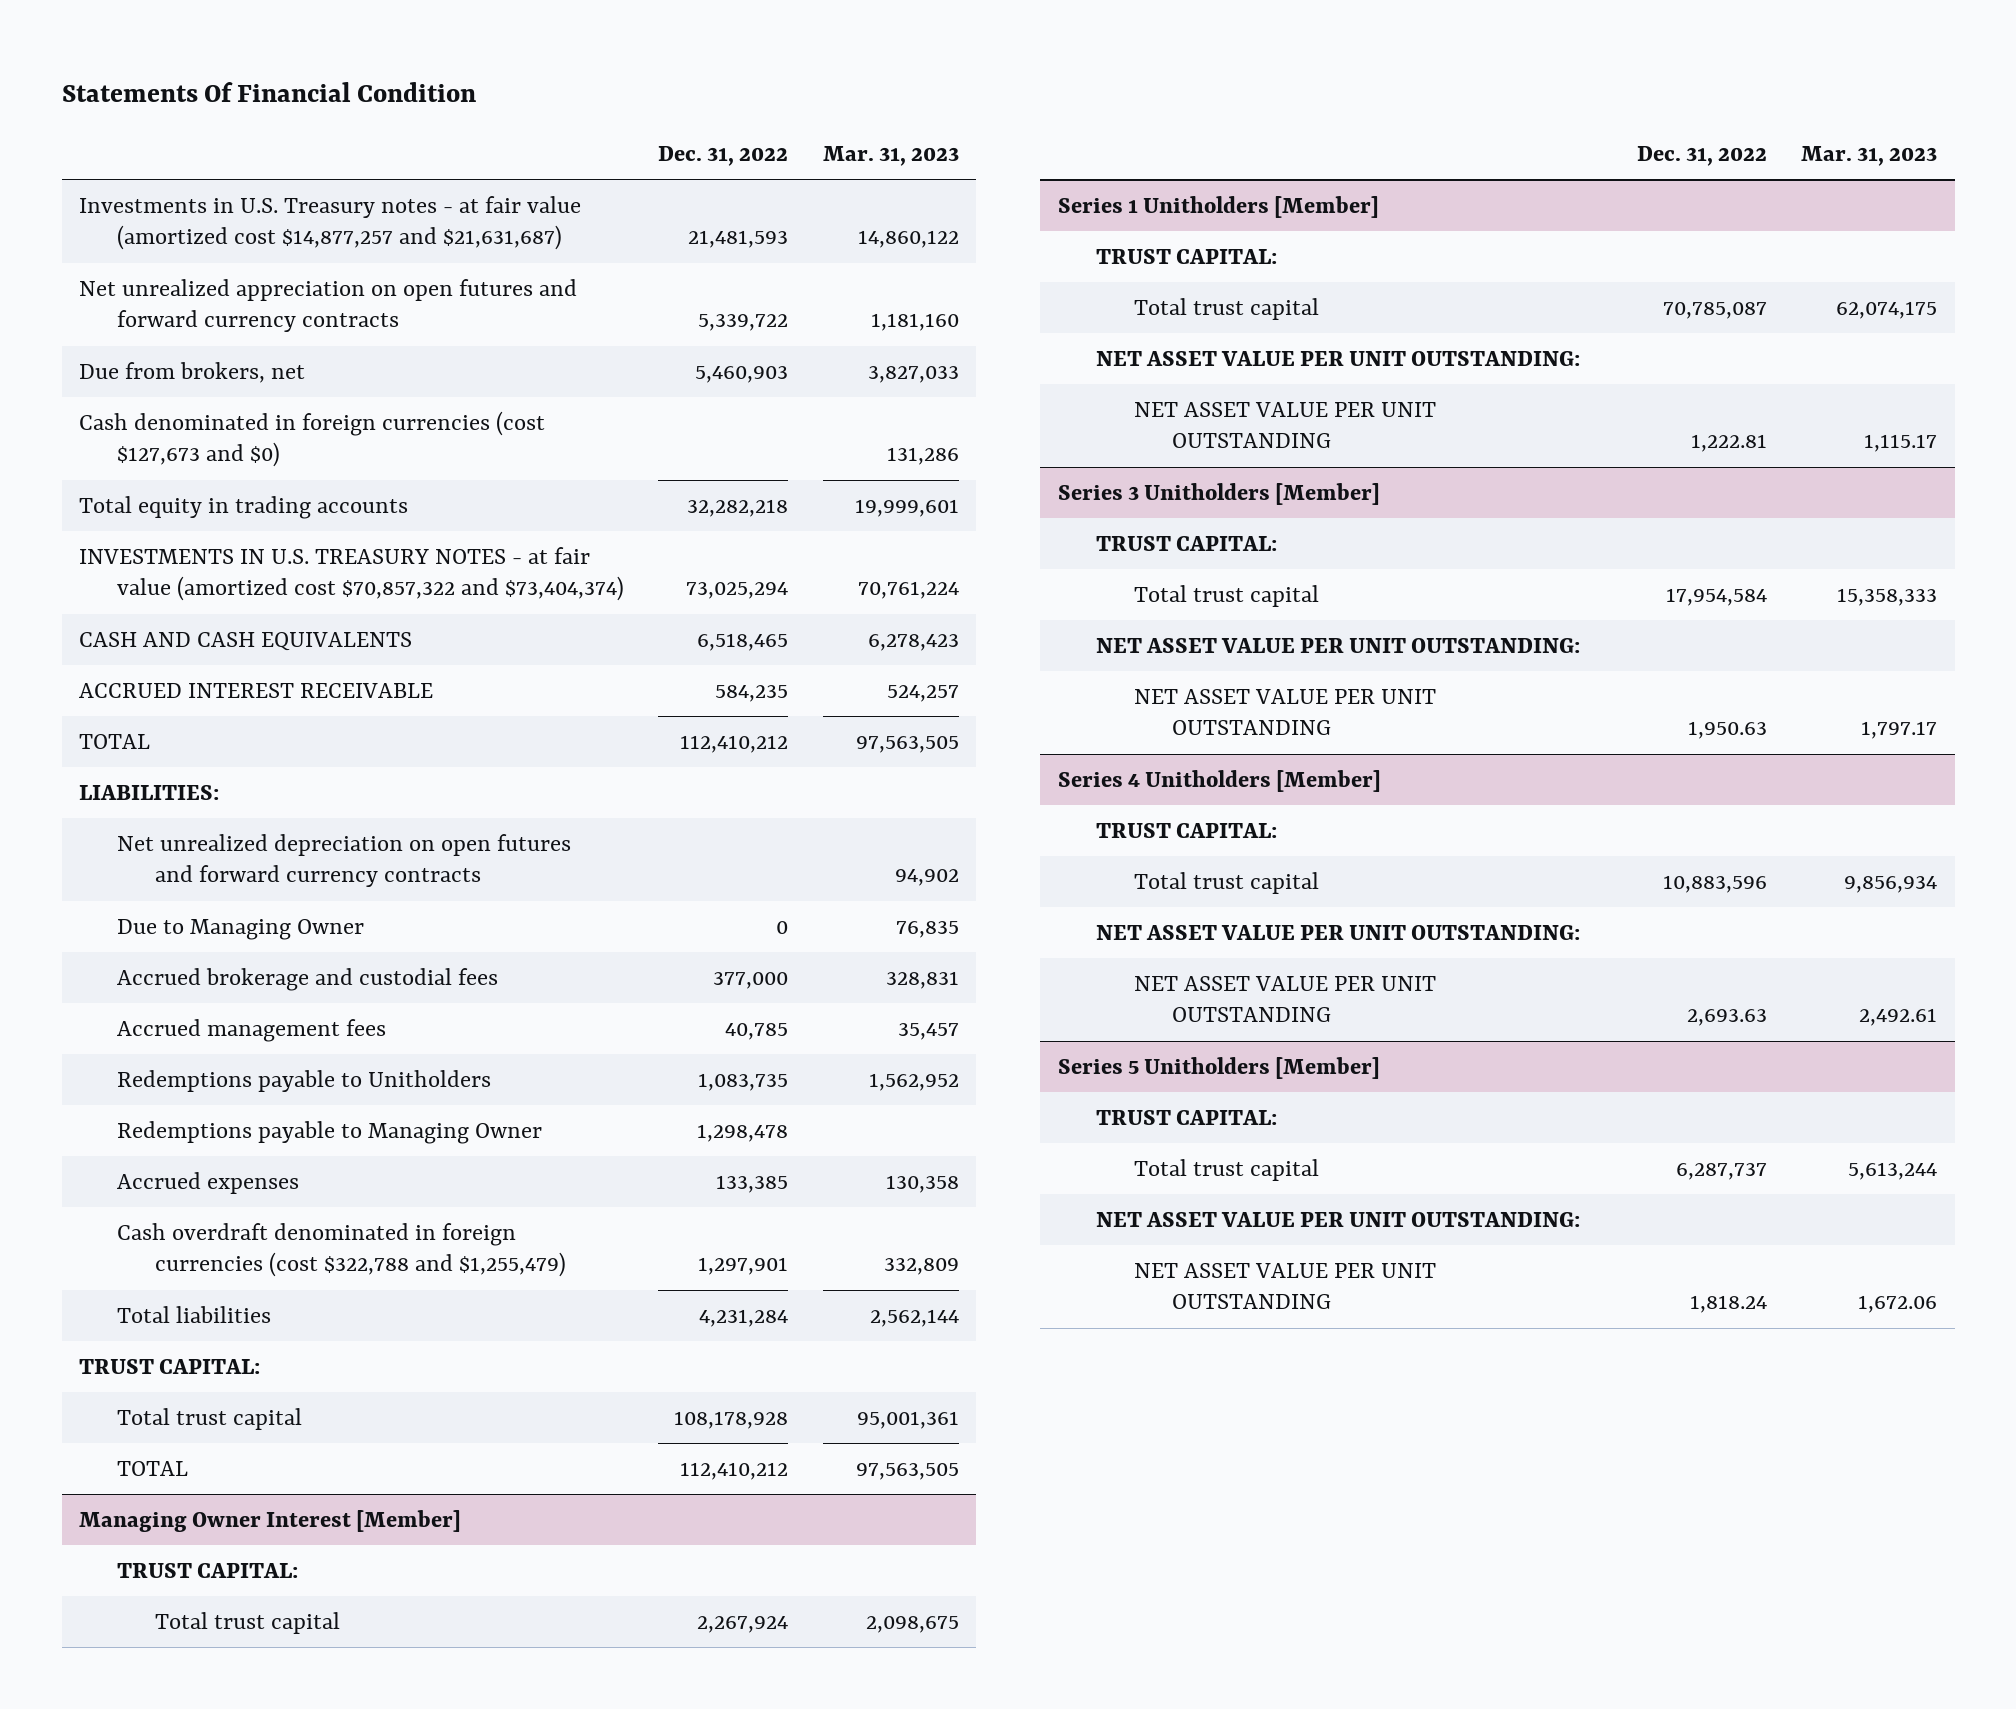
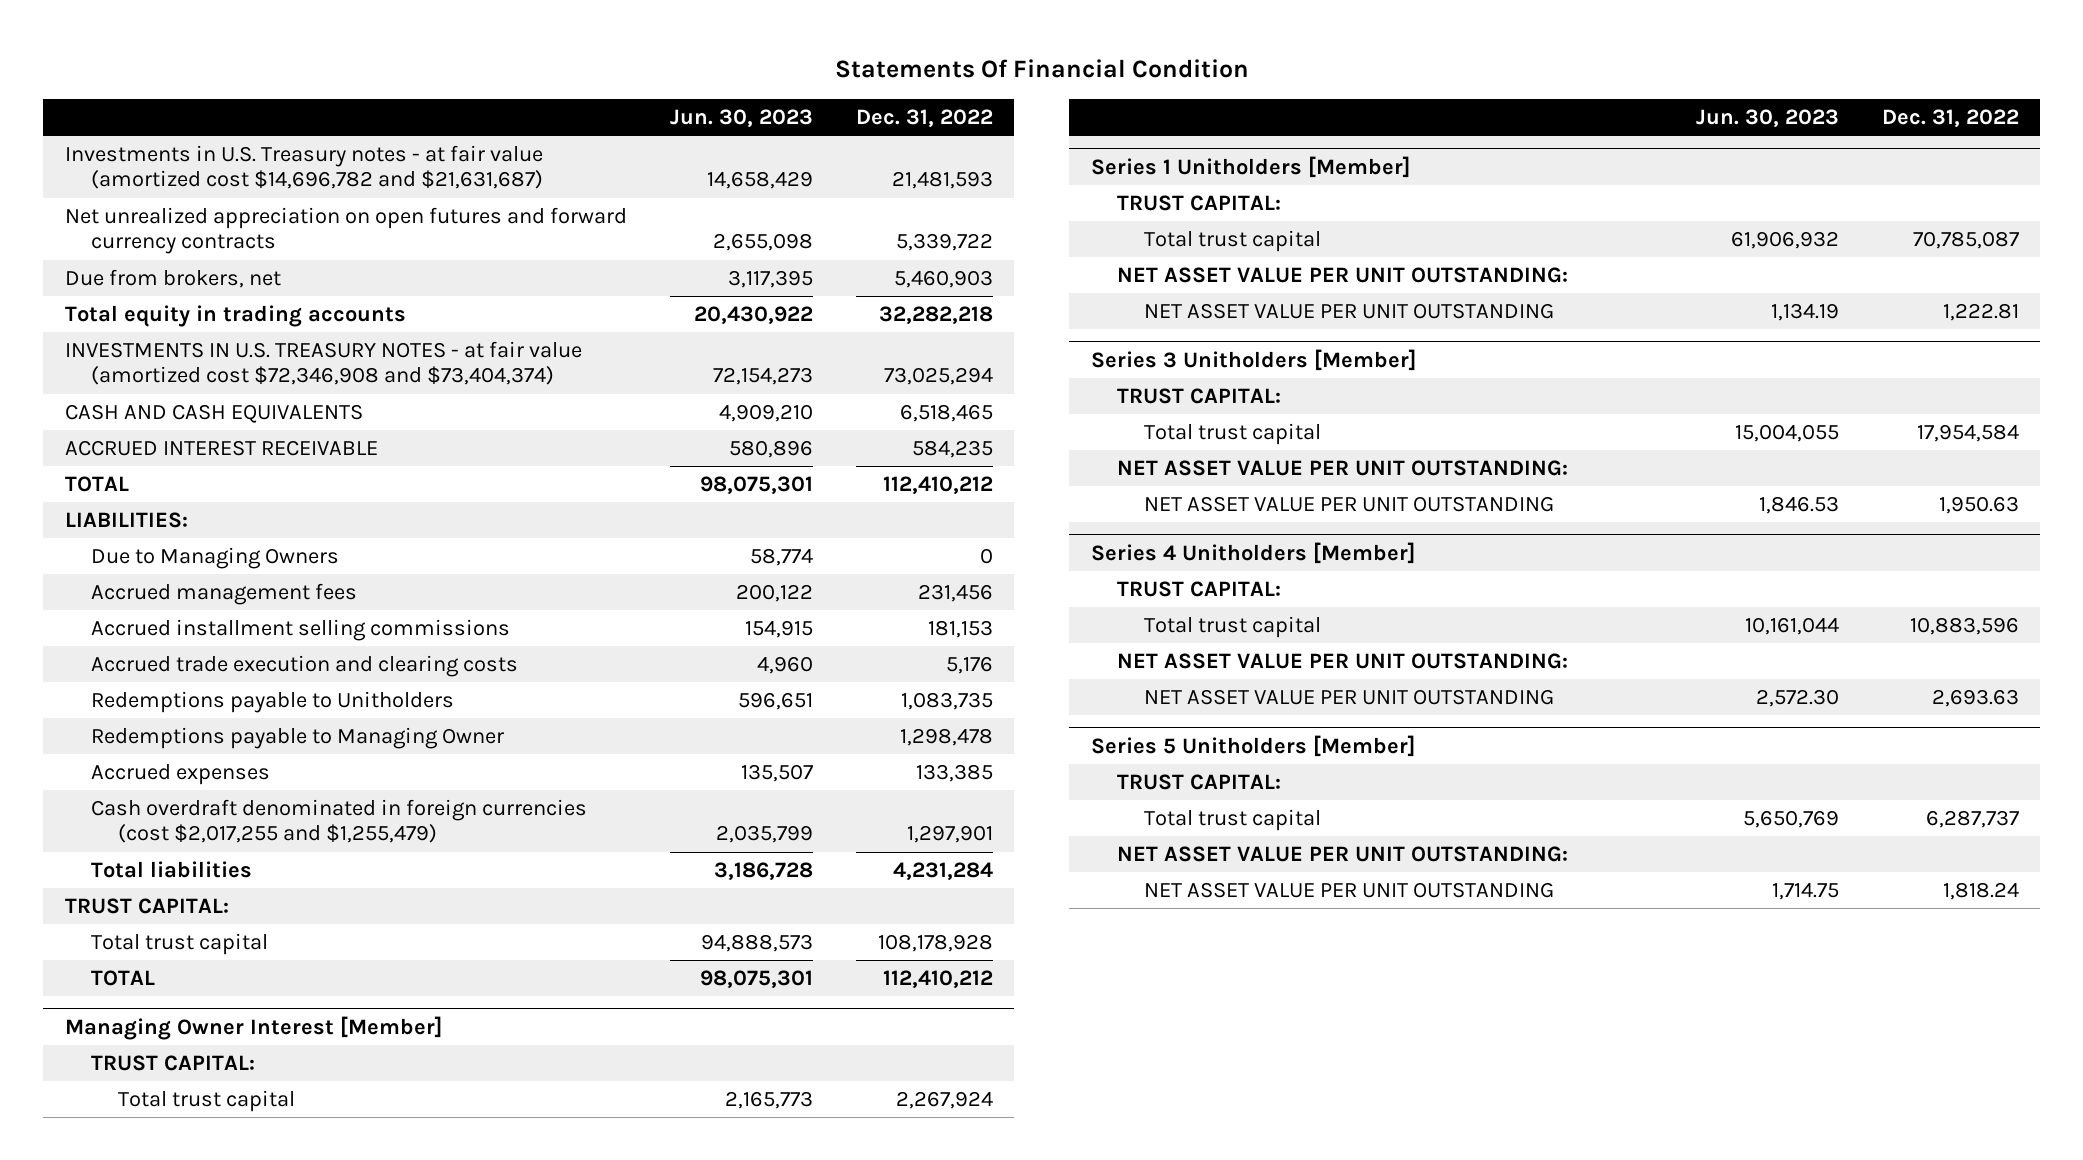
[822,145,959,166] Mar. 31, 2023 -> none
none -> [669,108,813,127] Jun. 30, 2023
[78,196,581,251] Investments in U.S. Treasury notes - at fair value (amortized cost $14,877,257 and $21,631,687) -> [64,144,544,190] Investments in U.S. Treasury notes - at fair value (amortized cost $14,696,782 and $21,631,687)
[78,411,545,468] Cash denominated in foreign currencies (cost $127,673 and $0) -> none
[78,547,625,602] INVESTMENTS IN U.S. TREASURY NOTES - at fair value (amortized cost $70,857,322 and $73,404,374) -> [64,340,582,386] INVESTMENTS IN U.S. TREASURY NOTES - at fair value (amortized cost $72,346,908 and $73,404,374)
[117,834,572,888] Net unrealized depreciation on open futures and forward currency contracts -> none
[117,1019,387,1043] Accrued management fees -> none
[117,919,365,941] Due to Managing Owner -> [91,546,340,569] Due to Managing Owners
[117,968,499,992] Accrued brokerage and custodial fees -> [91,582,358,605] Accrued management fees
[713,972,789,990] 377,000 -> [917,583,993,602] 231,456
none -> [91,618,511,641] Accrued installment selling commissions
none -> [91,654,519,677] Accrued trade execution and clearing costs
[117,1223,567,1278] Cash overdraft denominated in foreign currencies (cost $322,788 and $1,255,479) -> [91,798,588,844] Cash overdraft denominated in foreign currencies (cost $2,017,255 and $1,255,479)

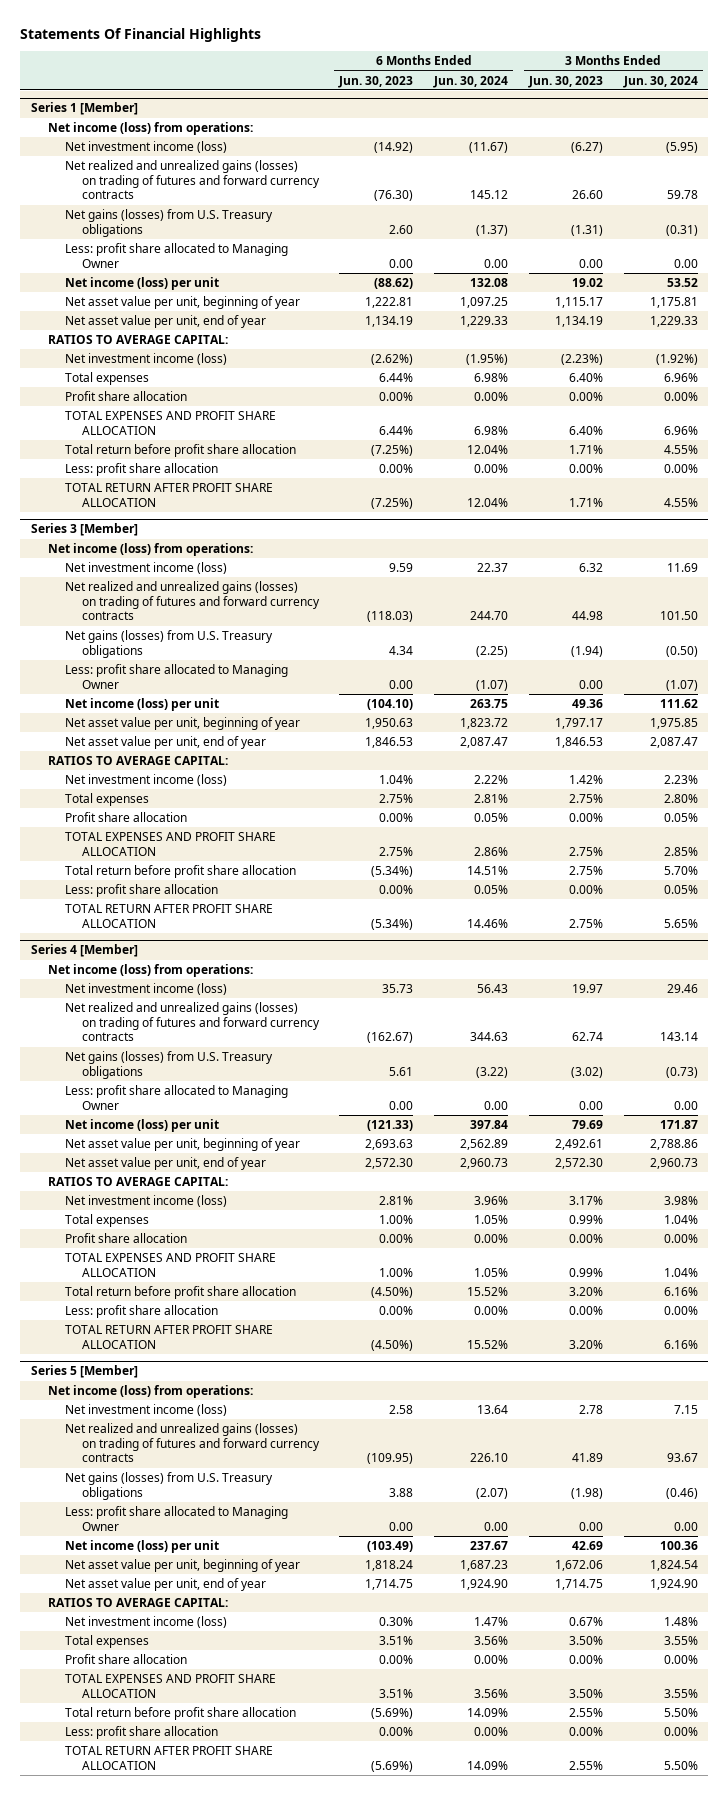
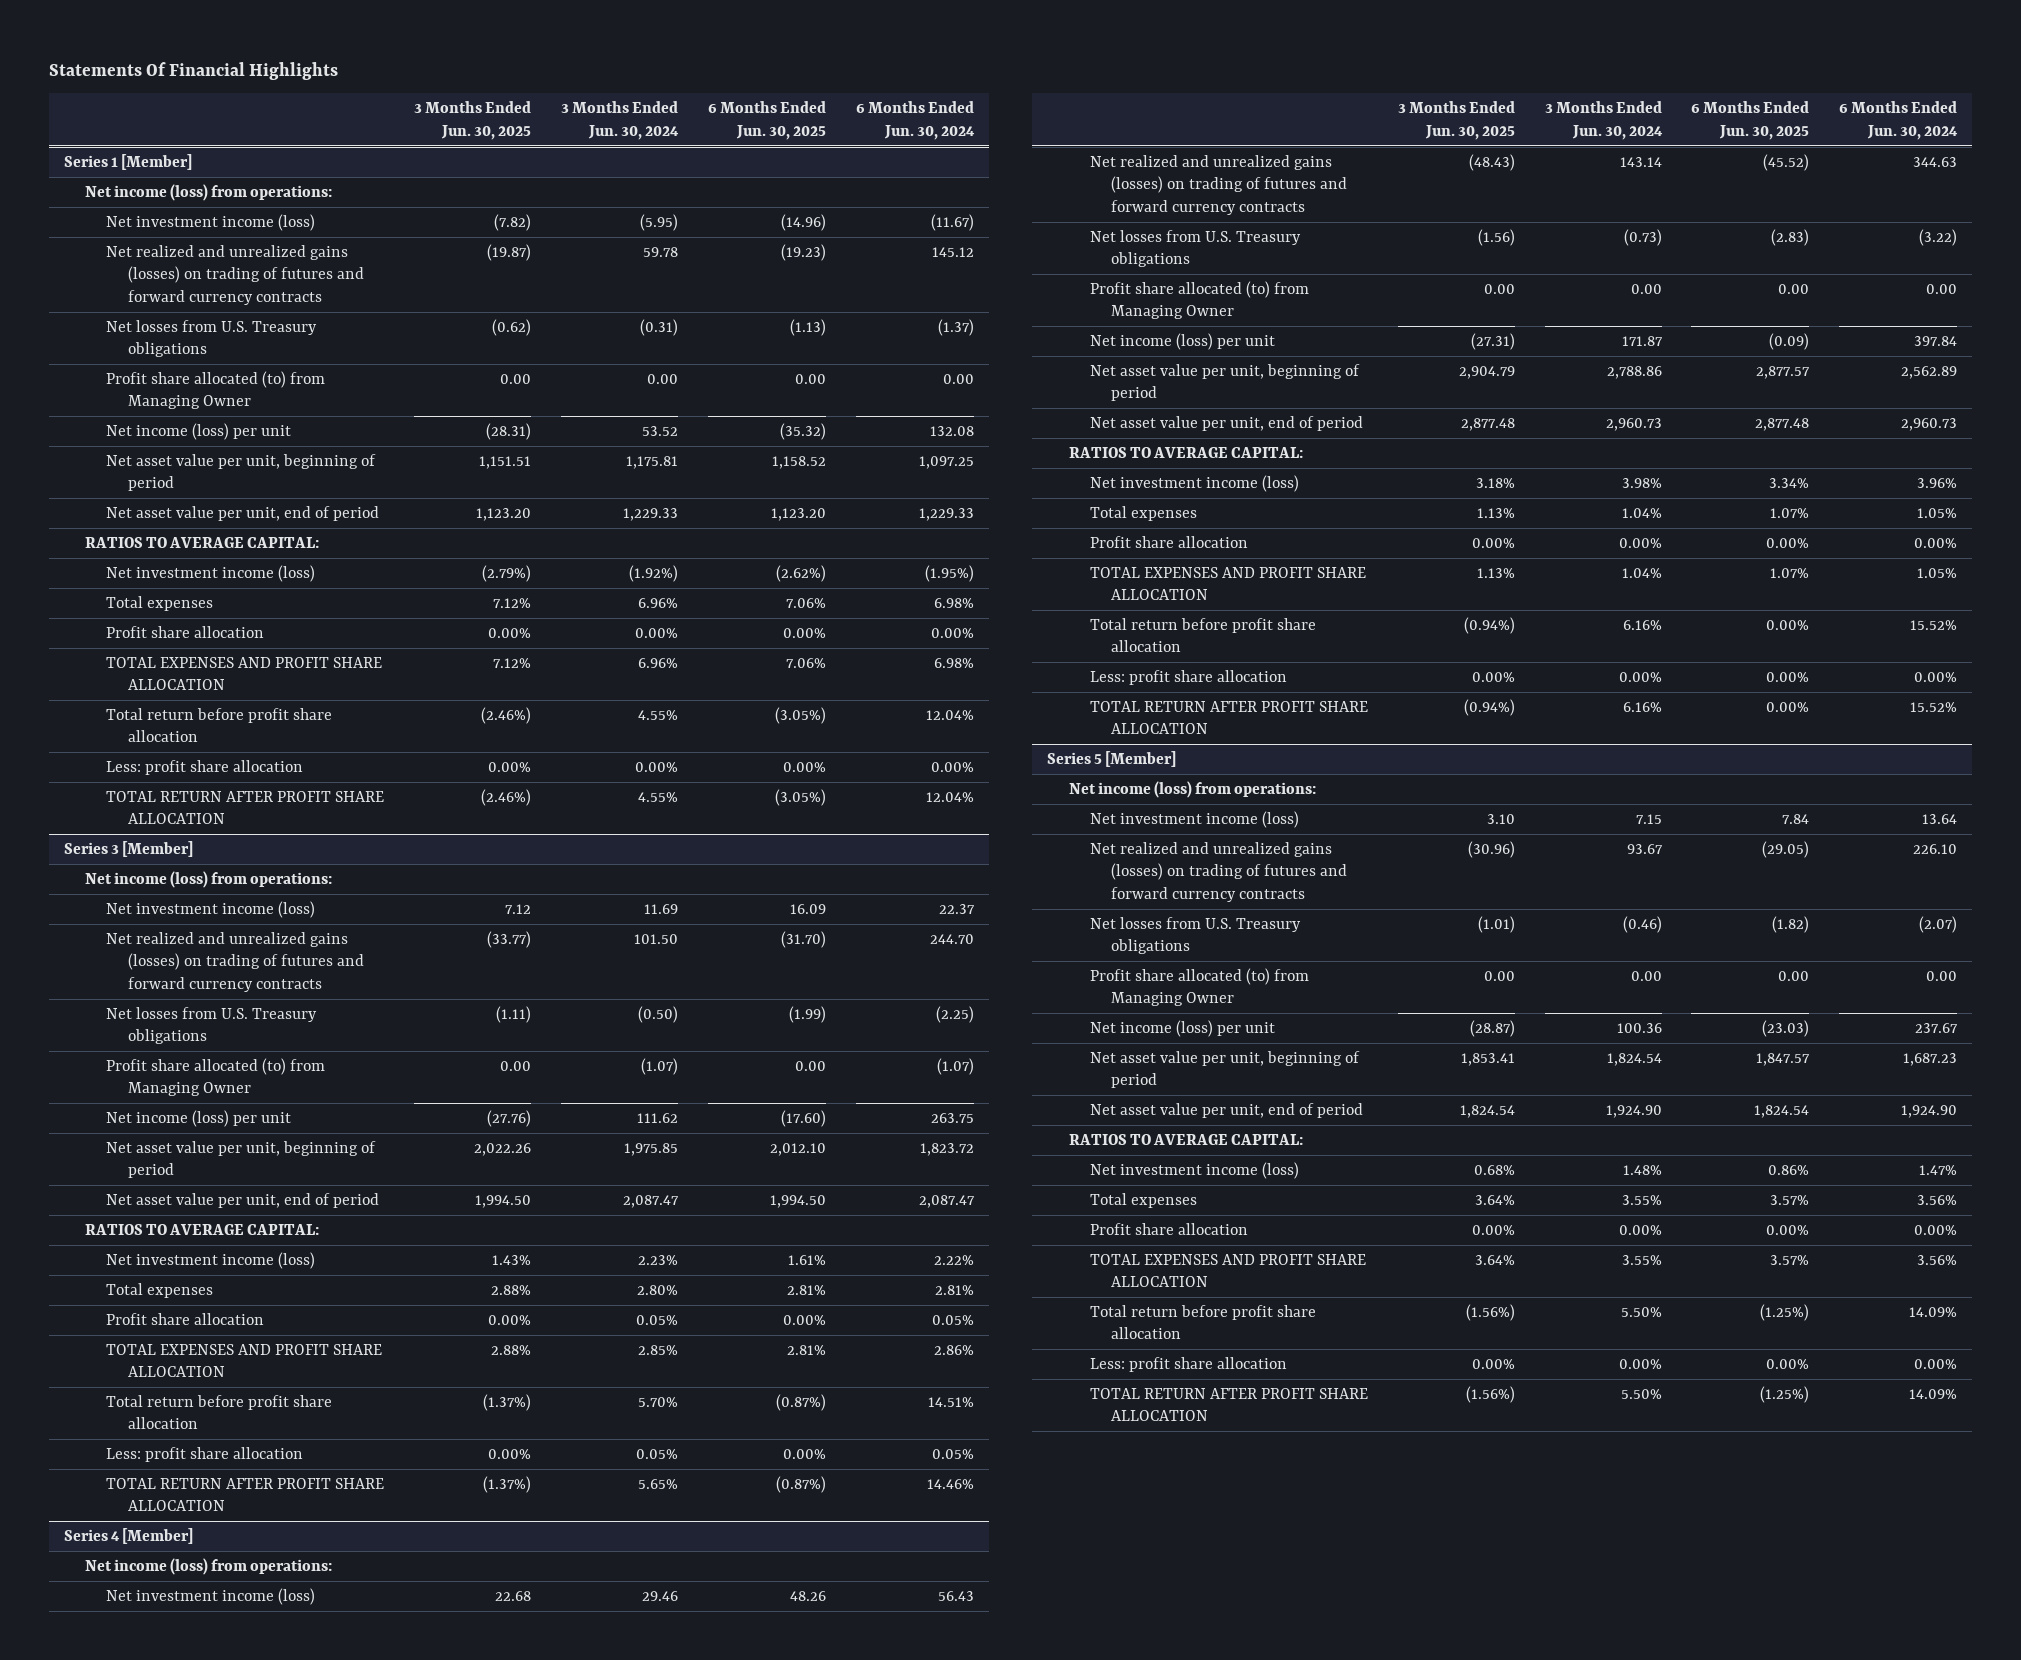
[338,75,414,88] Jun. 30, 2023 -> none
[527,75,603,88] Jun. 30, 2023 -> none
none -> [414,101,532,140] 3 Months Ended Jun. 30, 2025
none -> [708,101,827,140] 6 Months Ended Jun. 30, 2025
[64,208,273,237] Net gains (losses) from U.S. Treasury obligations -> [106,320,318,358] Net losses from U.S. Treasury obligations
[64,242,288,268] Less: profit share allocated to Managing Owner -> [106,371,326,410] Profit share allocated (to) from Managing Owner
[64,295,300,309] Net asset value per unit, beginning of year -> [106,454,377,492] Net asset value per unit, beginning of period
[64,314,266,328] Net asset value per unit, end of year -> [106,506,380,522] Net asset value per unit, end of period
[64,629,273,658] Net gains (losses) from U.S. Treasury obligations -> [106,1007,318,1045] Net losses from U.S. Treasury obligations
[64,663,288,689] Less: profit share allocated to Managing Owner -> [106,1058,326,1097] Profit share allocated (to) from Managing Owner
[64,716,300,730] Net asset value per unit, beginning of year -> [106,1141,377,1179] Net asset value per unit, beginning of period
[64,735,266,749] Net asset value per unit, end of year -> [106,1193,380,1209] Net asset value per unit, end of period
[64,1050,273,1079] Net gains (losses) from U.S. Treasury obligations -> [1089,230,1301,268] Net losses from U.S. Treasury obligations
[64,1084,288,1110] Less: profit share allocated to Managing Owner -> [1089,281,1309,320] Profit share allocated (to) from Managing Owner
[64,1137,300,1151] Net asset value per unit, beginning of year -> [1089,364,1360,402] Net asset value per unit, beginning of period
[64,1156,266,1170] Net asset value per unit, end of year -> [1089,416,1363,432] Net asset value per unit, end of period
[64,1471,273,1500] Net gains (losses) from U.S. Treasury obligations -> [1089,917,1301,955] Net losses from U.S. Treasury obligations
[64,1505,288,1531] Less: profit share allocated to Managing Owner -> [1089,968,1309,1007] Profit share allocated (to) from Managing Owner
[64,1558,300,1572] Net asset value per unit, beginning of year -> [1089,1051,1360,1089] Net asset value per unit, beginning of period
[64,1577,266,1591] Net asset value per unit, end of year -> [1089,1103,1363,1119] Net asset value per unit, end of period

